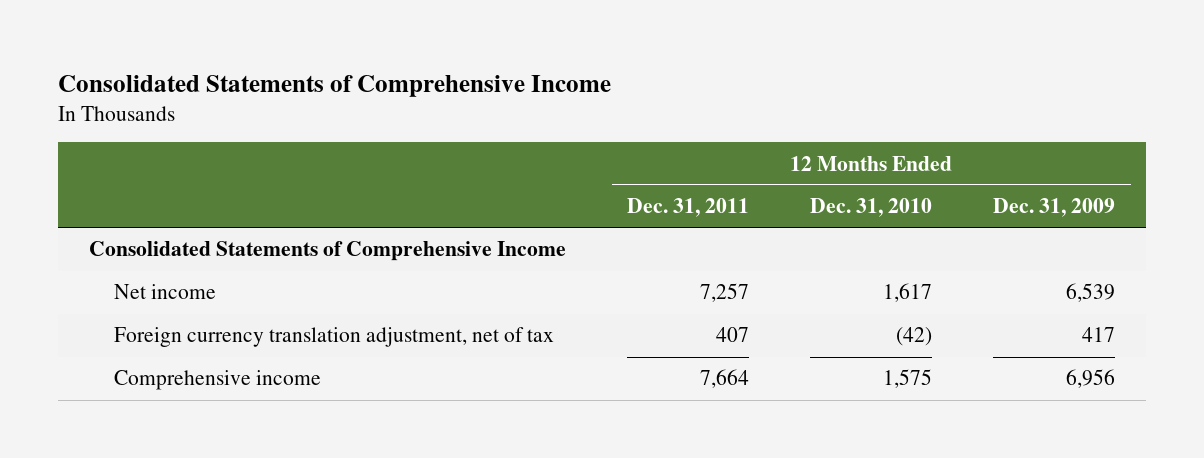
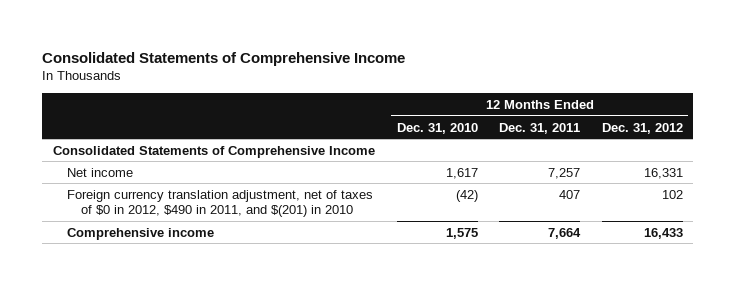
[993,198,1116,218] Dec. 31, 2009 -> none
none -> [601,122,683,134] Dec. 31, 2012
[113,327,554,348] Foreign currency translation adjustment, net of tax -> [66,189,373,218] Foreign currency translation adjustment, net of taxes of $0 in 2012, $490 in 2011, and $(201) in 2010

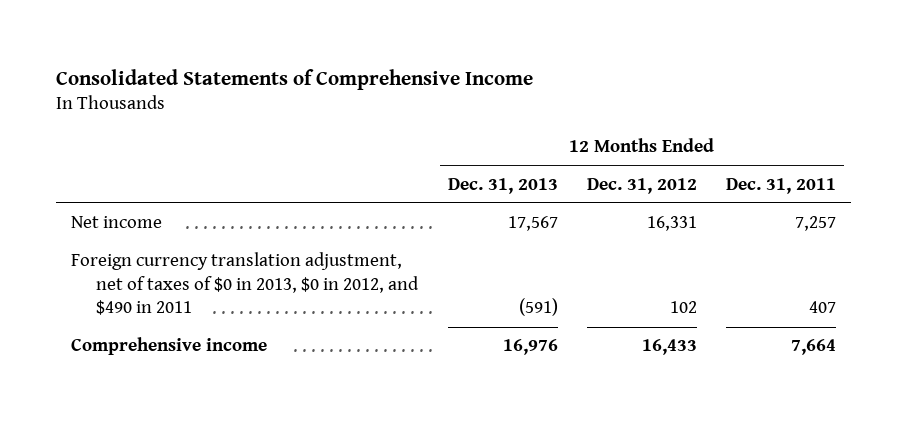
[396,122,478,134] Dec. 31, 2010 -> none
none -> [447,177,558,194] Dec. 31, 2013
[53,145,376,158] Consolidated Statements of Comprehensive Income -> none
[66,189,373,218] Foreign currency translation adjustment, net of taxes of $0 in 2012, $490 in 2011, and $(201) in 2010 -> [70,252,420,316] Foreign currency translation adjustment, net of taxes of $0 in 2013, $0 in 2012, and $490 in 2011

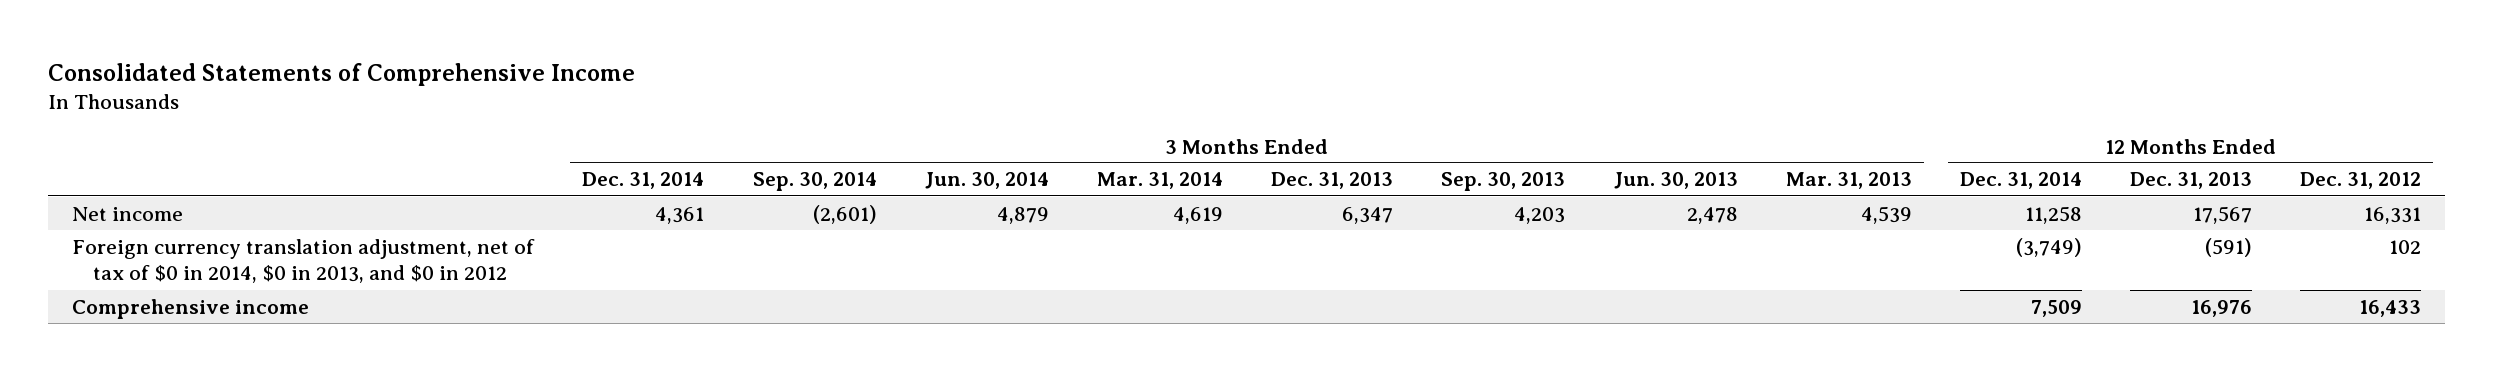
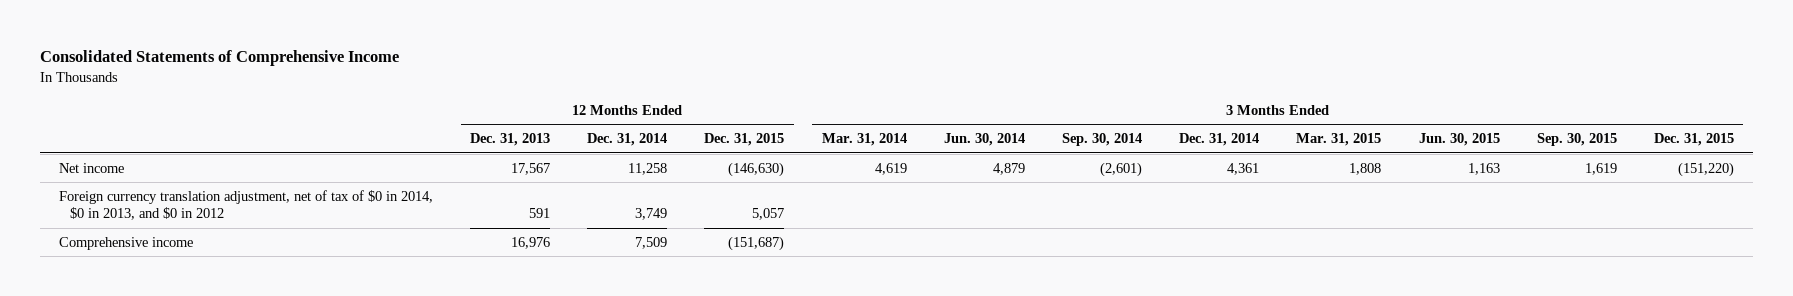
[1271,172,1394,190] Dec. 31, 2013 -> none
[1441,172,1566,192] Sep. 30, 2013 -> none
[1613,172,1738,190] Jun. 30, 2013 -> none
[1785,172,1912,190] Mar. 31, 2013 -> none
[2300,172,2422,190] Dec. 31, 2012 -> none
none -> [704,133,785,147] Dec. 31, 2015
none -> [1296,133,1382,147] Mar. 31, 2015
none -> [1418,133,1500,147] Jun. 30, 2015
none -> [1536,133,1617,147] Sep. 30, 2015
none -> [1653,133,1734,147] Dec. 31, 2015
[2015,237,2082,257] (3,749) -> [635,208,668,221] 3,749
[2205,237,2253,257] (591) -> [528,208,550,219] 591

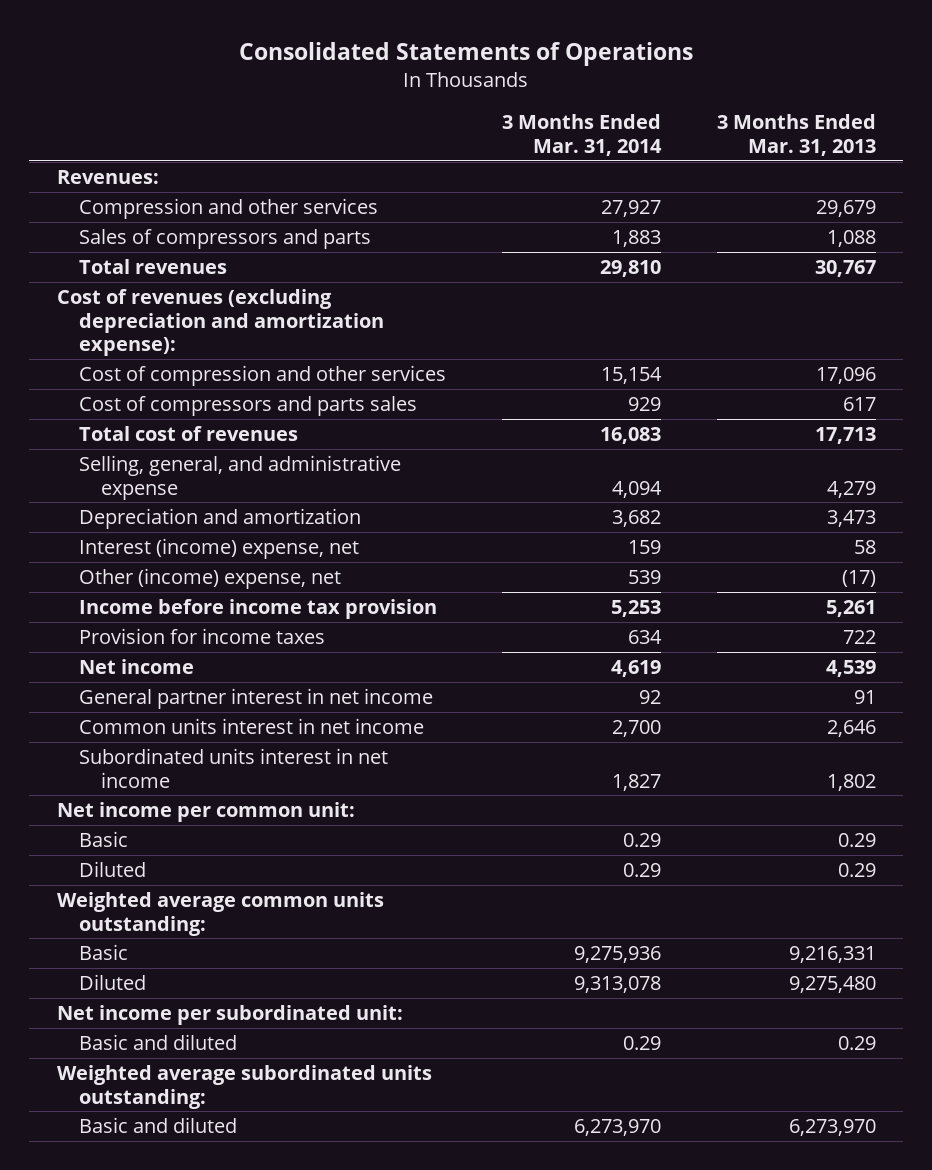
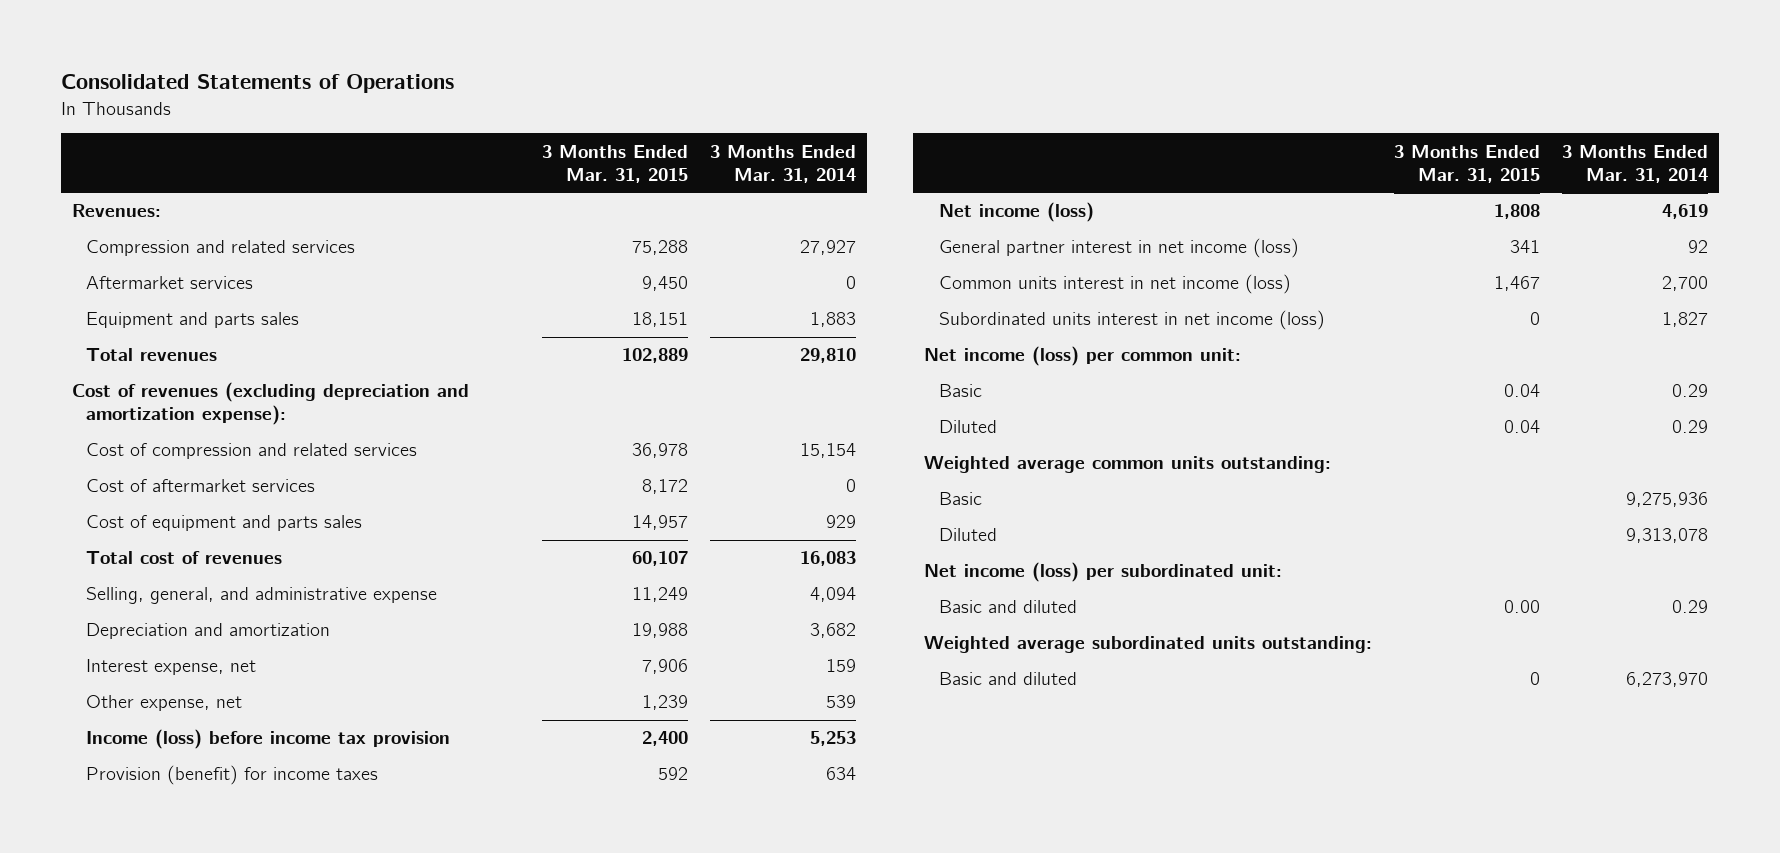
[716,114,876,156] 3 Months Ended Mar. 31, 2013 -> none
none -> [541,144,688,183] 3 Months Ended Mar. 31, 2015
[78,198,378,220] Compression and other services -> [86,240,356,257] Compression and related services
none -> [86,276,254,290] Aftermarket services
[78,229,371,250] Sales of compressors and parts -> [86,312,300,329] Equipment and parts sales
[78,365,446,387] Cost of compression and other services -> [86,443,418,460] Cost of compression and related services
none -> [86,479,316,493] Cost of aftermarket services
[78,396,417,417] Cost of compressors and parts sales -> [86,515,363,532] Cost of equipment and parts sales
[78,538,359,560] Interest (income) expense, net -> [86,659,257,676] Interest expense, net
[78,568,341,590] Other (income) expense, net -> [86,695,243,712] Other expense, net
[78,599,437,620] Income before income tax provision -> [86,729,451,750] Income (loss) before income tax provision
[78,628,325,645] Provision for income taxes -> [86,765,379,786] Provision (benefit) for income taxes
[78,659,194,675] Net income -> [938,202,1094,223] Net income (loss)
[78,688,433,710] General partner interest in net income -> [938,238,1299,259] General partner interest in net income (loss)
[78,718,424,735] Common units interest in net income -> [938,274,1291,295] Common units interest in net income (loss)
[78,748,388,788] Subordinated units interest in net income -> [938,310,1325,331] Subordinated units interest in net income (loss)
[56,802,355,823] Net income per common unit: -> [924,346,1242,367] Net income (loss) per common unit:
[56,1005,403,1026] Net income per subordinated unit: -> [924,562,1283,583] Net income (loss) per subordinated unit:

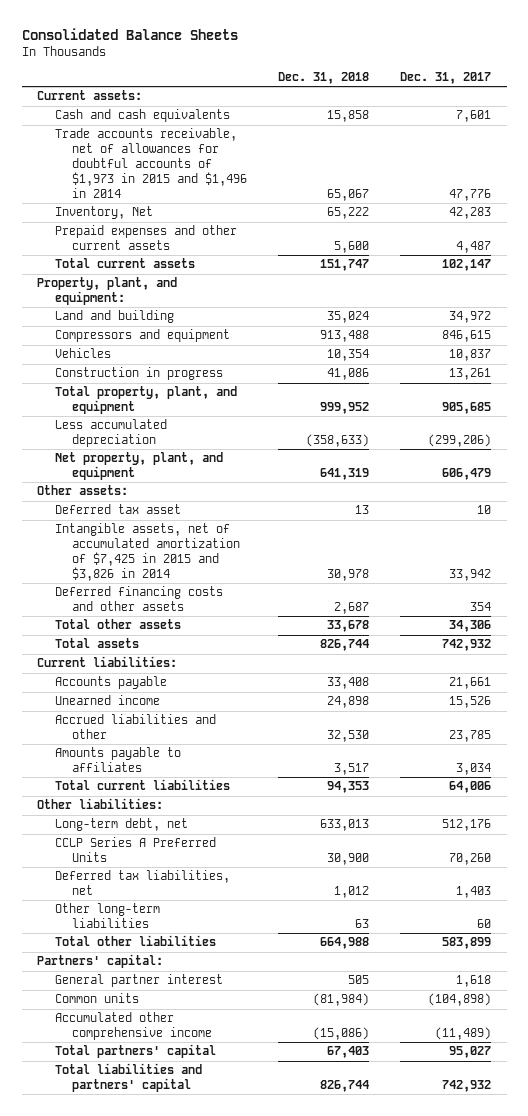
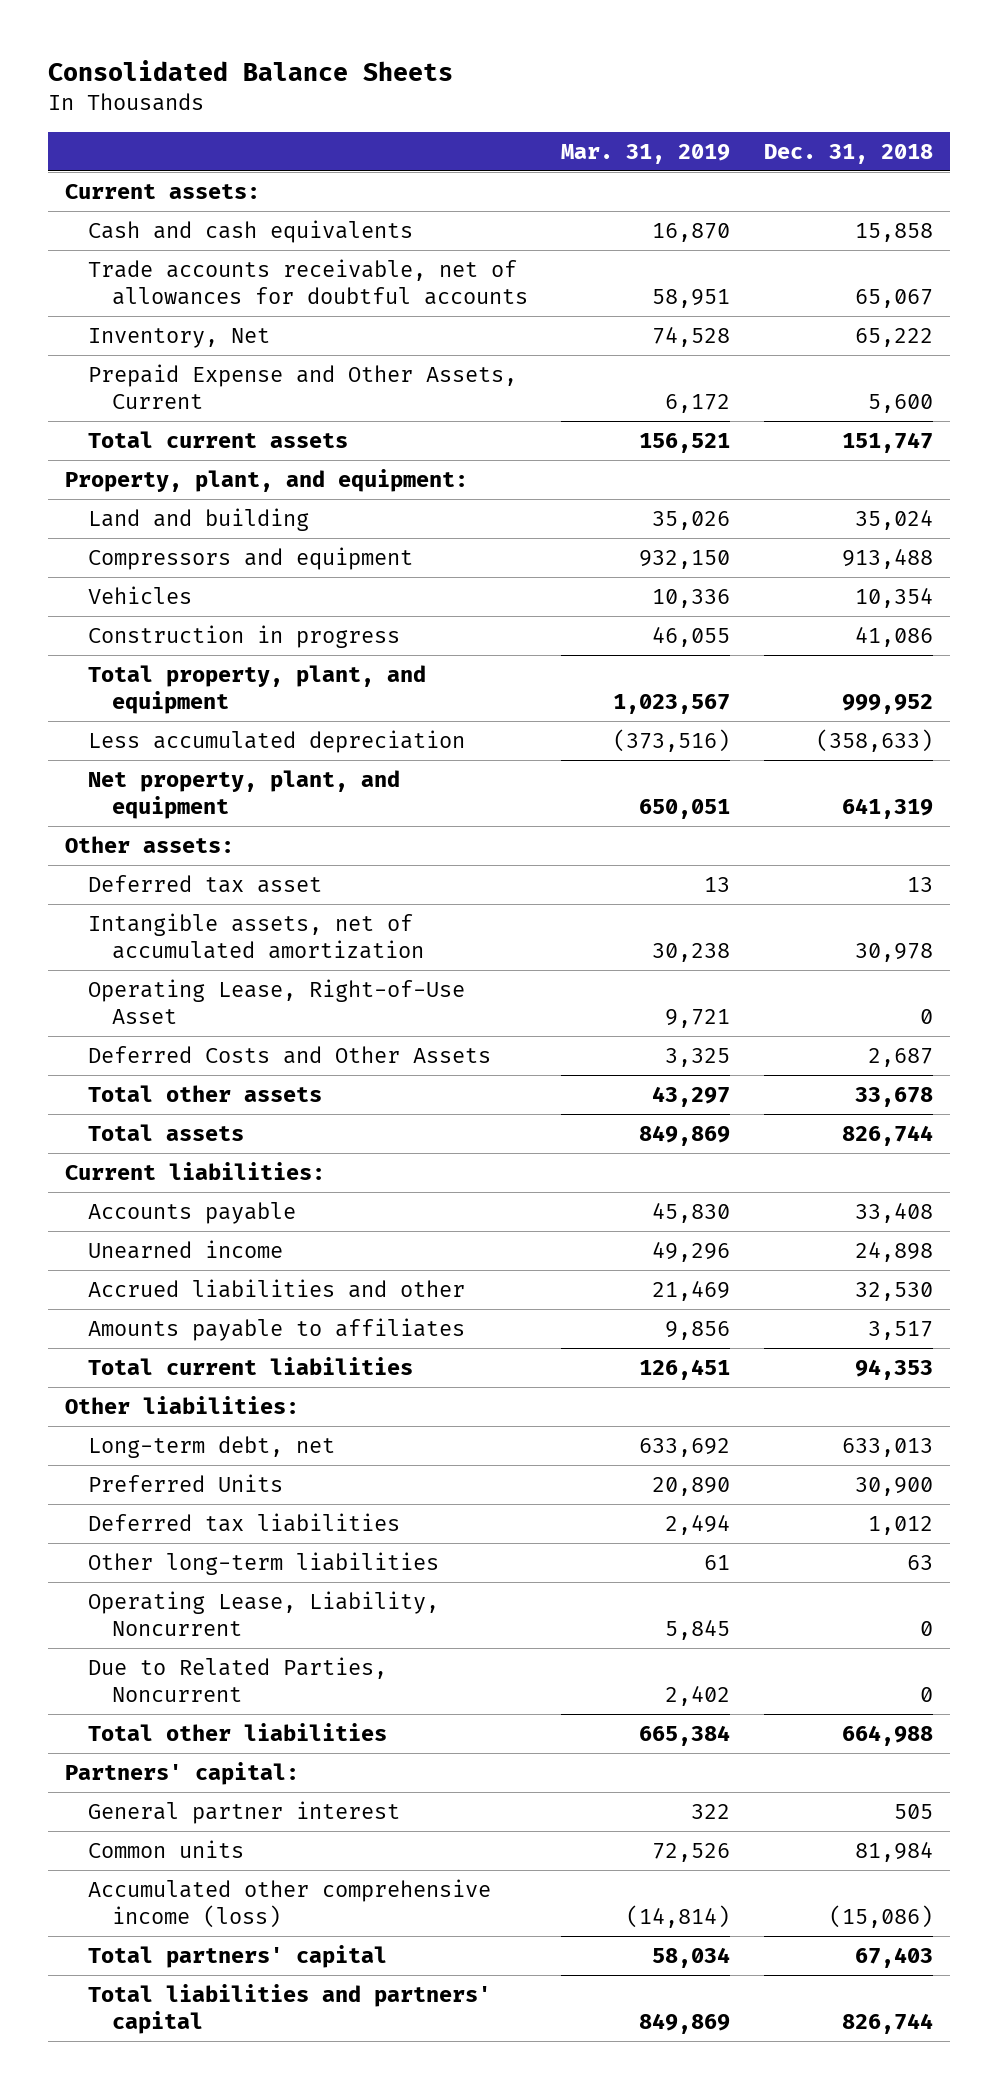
[400,71,492,84] Dec. 31, 2017 -> none
none -> [561,143,731,164] Mar. 31, 2019
[54,128,248,198] Trade accounts receivable, net of allowances for doubtful accounts of $1,973 in 2015 and $1,496 in 2014 -> [88,258,528,305] Trade accounts receivable, net of allowances for doubtful accounts
[54,225,237,251] Prepaid expenses and other current assets -> [88,363,518,409] Prepaid Expense and Other Assets, Current
[54,523,241,581] Intangible assets, net of accumulated amortization of $7,425 in 2015 and $3,826 in 2014 -> [88,912,424,959] Intangible assets, net of accumulated amortization
none -> [88,978,466,1024] Operating Lease, Right-of-Use Asset
[54,586,223,612] Deferred financing costs and other assets -> [88,1045,492,1064] Deferred Costs and Other Assets
[54,837,216,863] CCLP Series A Preferred Units -> none
none -> [88,1473,284,1492] Preferred Units
[54,870,230,896] Deferred tax liabilities, net -> [88,1512,401,1532] Deferred tax liabilities
none -> [88,1590,440,1636] Operating Lease, Liability, Noncurrent
none -> [88,1656,388,1702] Due to Related Parties, Noncurrent
[313,993,370,1007] (81,984) -> [854,1841,933,1862] 81,984
[54,1012,213,1041] Accumulated other comprehensive income -> [88,1878,492,1928] Accumulated other comprehensive income (loss)

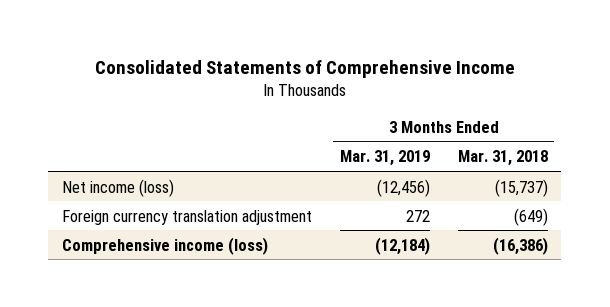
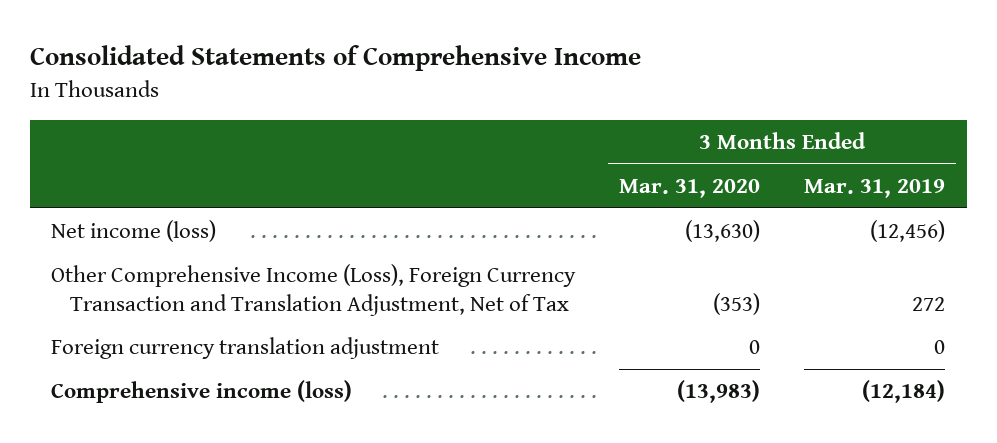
[457,150,548,167] Mar. 31, 2018 -> none
none -> [619,178,761,198] Mar. 31, 2020
none -> [51,264,577,316] Other Comprehensive Income (Loss), Foreign Currency Transaction and Translation Adjustment, Net of Tax
[405,209,430,222] 272 -> [934,340,946,355] 0

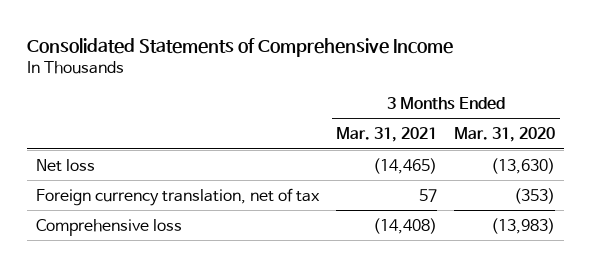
[804,178,946,198] Mar. 31, 2019 -> none
none -> [336,127,438,143] Mar. 31, 2021
[51,337,440,360] Foreign currency translation adjustment -> none
[51,220,217,243] Net income (loss) -> [35,158,95,172] Net loss
[51,264,577,316] Other Comprehensive Income (Loss), Foreign Currency Transaction and Translation Adjustment, Net of Tax -> [35,187,320,206] Foreign currency translation, net of tax
[51,380,353,404] Comprehensive income (loss) -> [35,218,182,236] Comprehensive loss

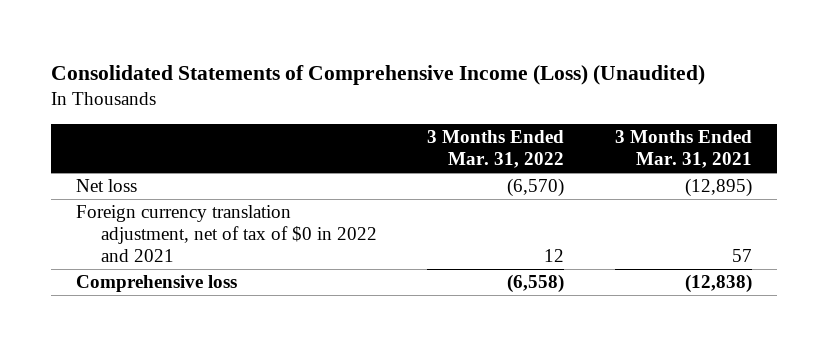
[27,37,454,57] Consolidated Statements of Comprehensive Income -> [50,65,705,86] Consolidated Statements of Comprehensive Income (Loss) (Unaudited)
[454,127,556,143] Mar. 31, 2020 -> none
none -> [427,130,565,169] 3 Months Ended Mar. 31, 2022
[373,157,438,174] (14,465) -> [684,178,752,198] (12,895)
[35,187,320,206] Foreign currency translation, net of tax -> [76,205,378,262] Foreign currency translation adjustment, net of tax of $0 in 2022 and 2021
[373,217,438,234] (14,408) -> [684,274,752,294] (12,838)

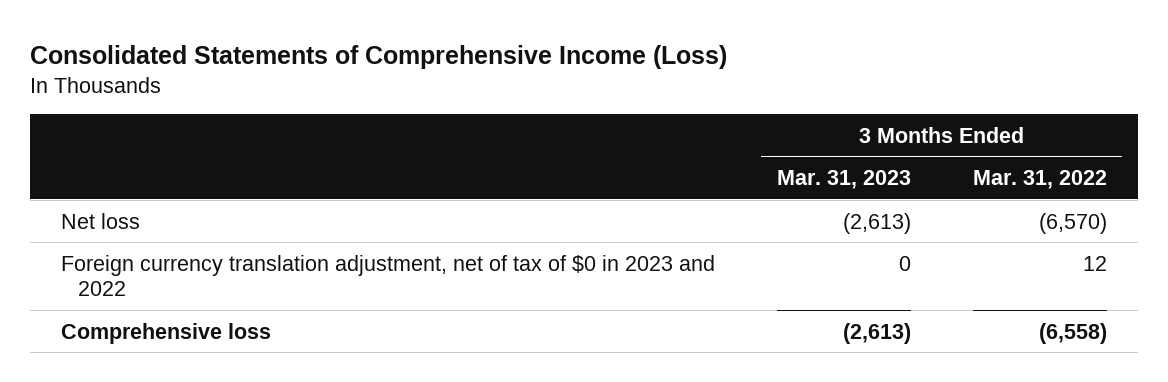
[50,65,705,86] Consolidated Statements of Comprehensive Income (Loss) (Unaudited) -> [29,44,727,69] Consolidated Statements of Comprehensive Income (Loss)
[614,130,752,169] 3 Months Ended Mar. 31, 2021 -> none
none -> [776,170,911,190] Mar. 31, 2023
[76,205,378,262] Foreign currency translation adjustment, net of tax of $0 in 2022 and 2021 -> [60,254,715,296] Foreign currency translation adjustment, net of tax of $0 in 2023 and 2022

